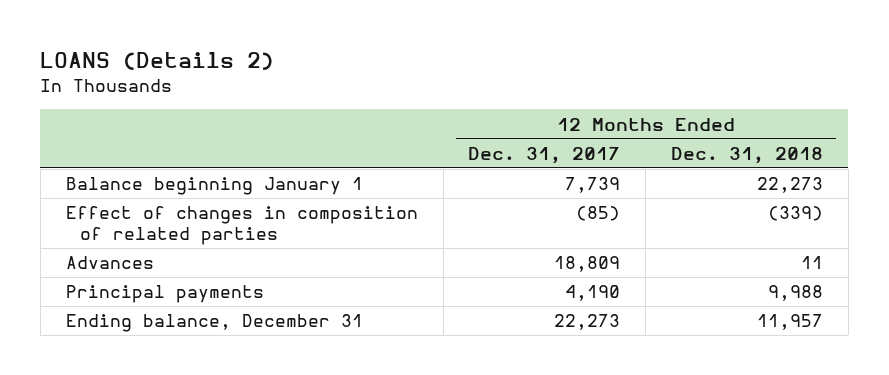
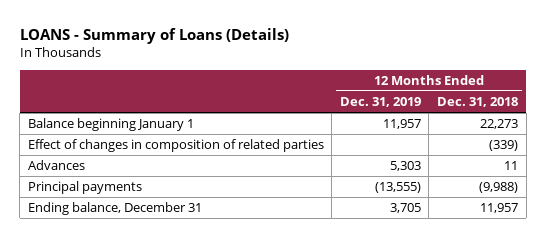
[40,51,275,70] LOANS (Details 2) -> [19,27,289,44] LOANS - Summary of Loans (Details)
[468,146,621,164] Dec. 31, 2017 -> none
none -> [339,97,421,108] Dec. 31, 2019
[768,285,824,302] 9,988 -> [479,182,519,194] (9,988)

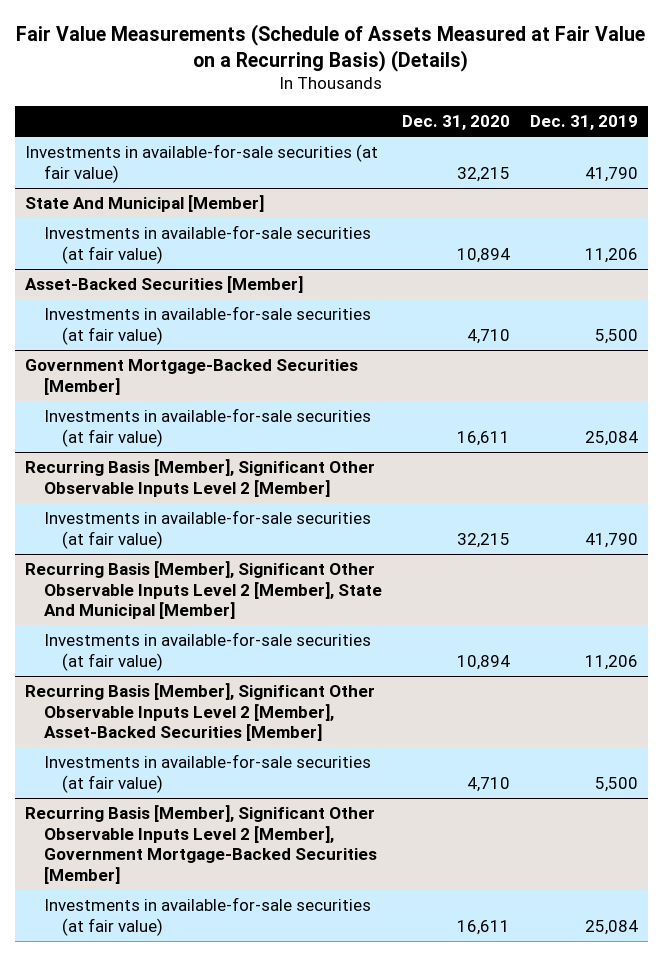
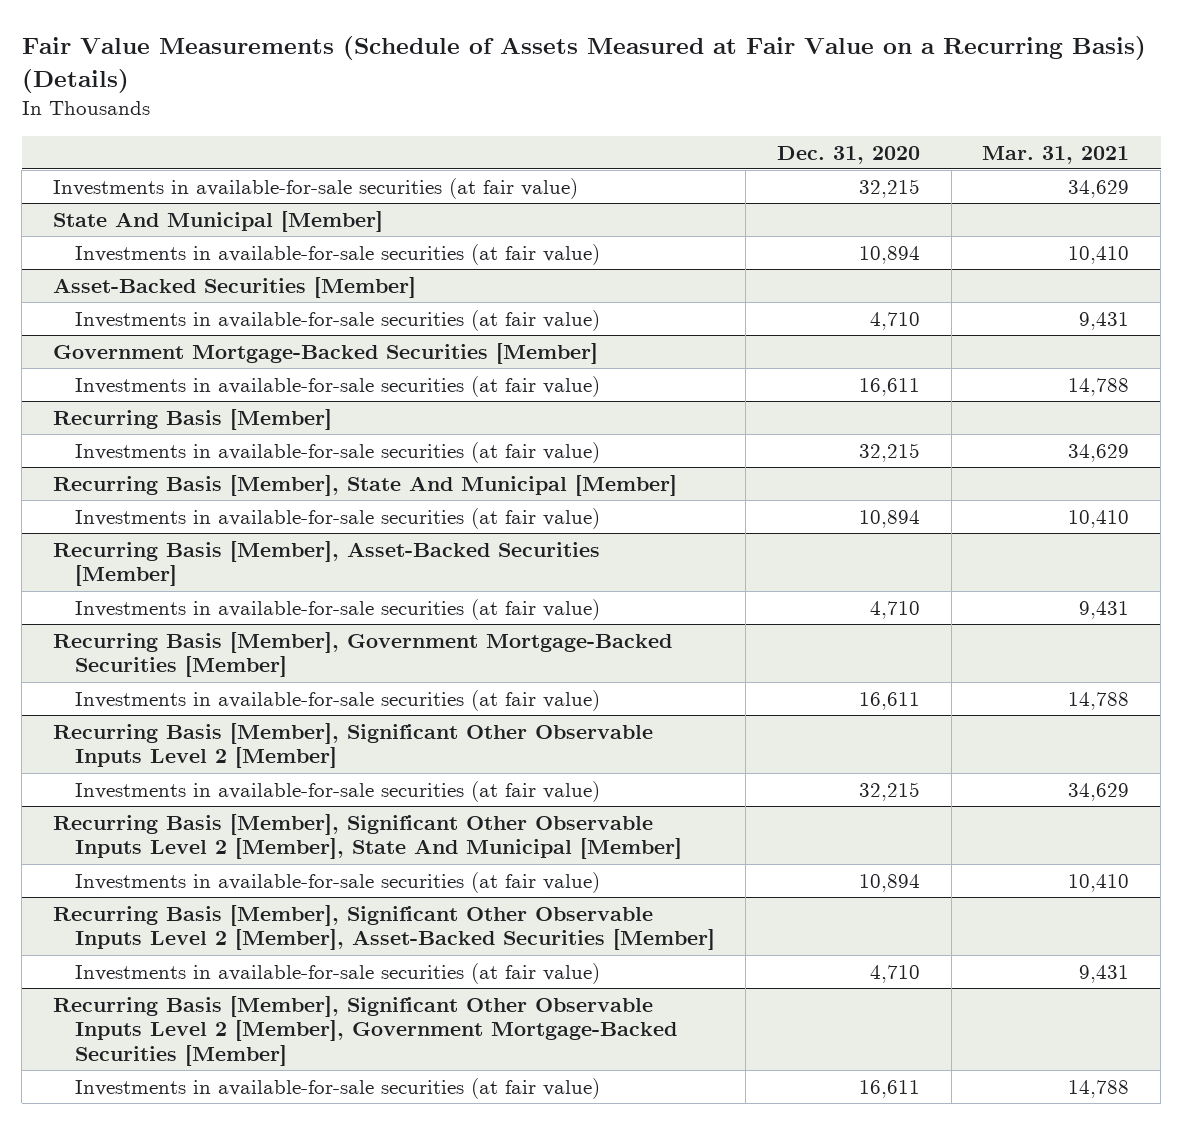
[529,115,638,131] Dec. 31, 2019 -> none
none -> [982,145,1130,164] Mar. 31, 2021
none -> [52,408,332,430] Recurring Basis [Member]
none -> [74,441,600,463] Investments in available-for-sale securities (at fair value)
none -> [52,474,677,496] Recurring Basis [Member], State And Municipal [Member]
none -> [74,507,600,529] Investments in available-for-sale securities (at fair value)
none -> [52,540,600,587] Recurring Basis [Member], Asset-Backed Securities [Member]
none -> [74,598,600,620] Investments in available-for-sale securities (at fair value)
none -> [52,631,672,678] Recurring Basis [Member], Government Mortgage-Backed Securities [Member]
none -> [74,689,600,711] Investments in available-for-sale securities (at fair value)

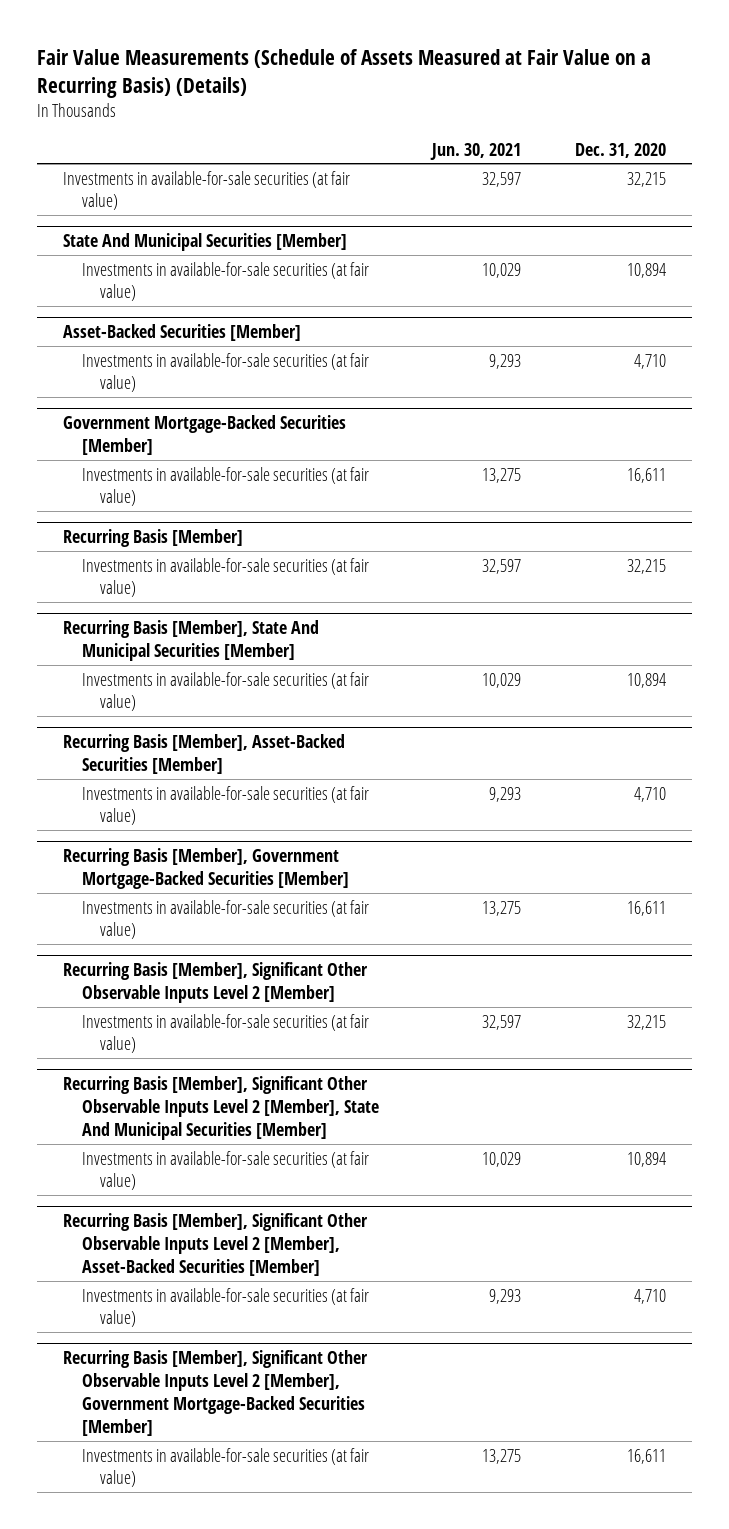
[982,145,1130,164] Mar. 31, 2021 -> none
none -> [430,142,522,160] Jun. 30, 2021
[52,210,383,232] State And Municipal [Member] -> [63,233,348,252] State And Municipal Securities [Member]
[52,474,677,496] Recurring Basis [Member], State And Municipal [Member] -> [63,620,320,661] Recurring Basis [Member], State And Municipal Securities [Member]
[52,813,682,860] Recurring Basis [Member], Significant Other Observable Inputs Level 2 [Member], State And Municipal [Member] -> [63,1076,379,1140] Recurring Basis [Member], Significant Other Observable Inputs Level 2 [Member], State And Municipal Securities [Member]

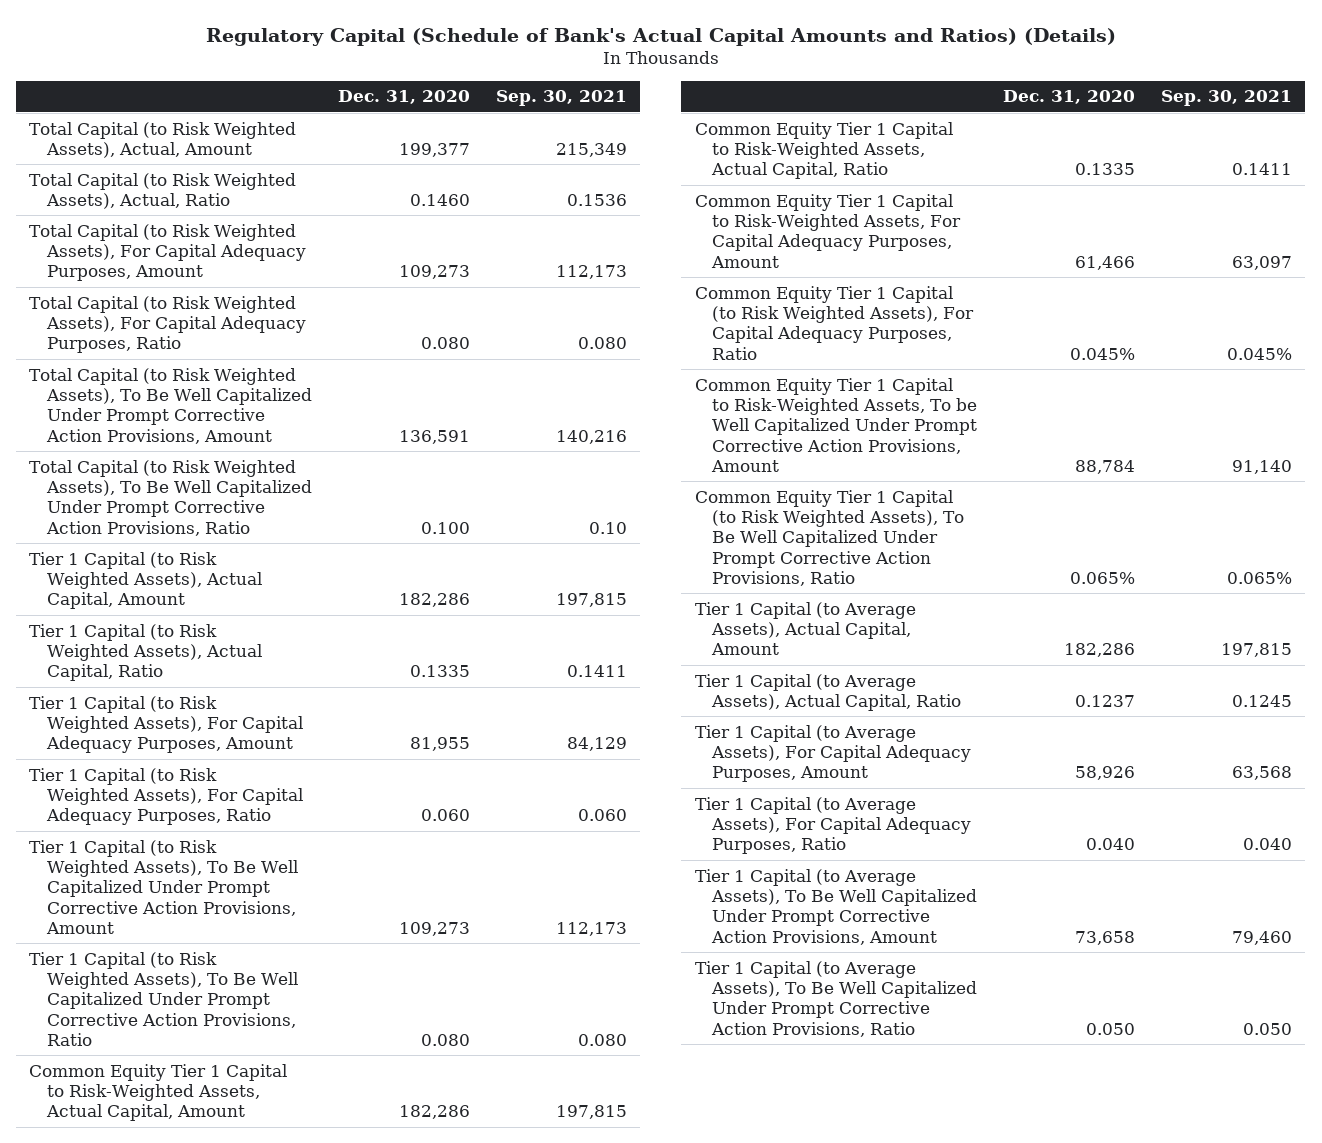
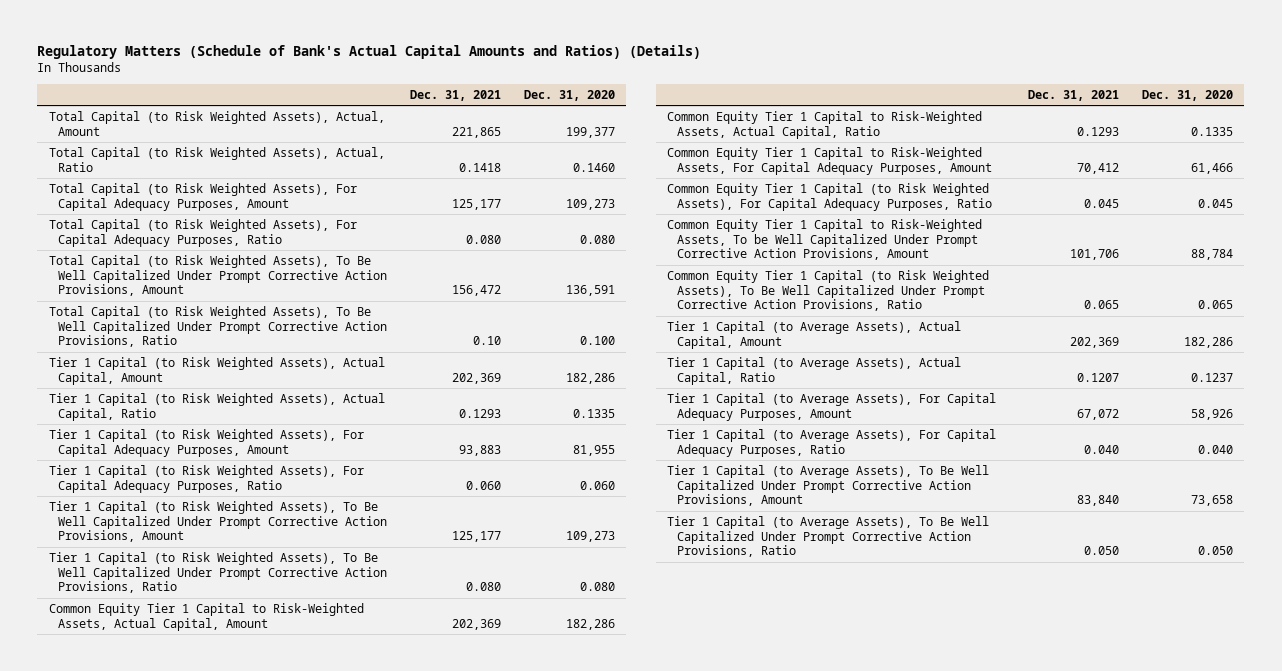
[205,27,1116,46] Regulatory Capital (Schedule of Bank's Actual Capital Amounts and Ratios) (Details) -> [37,45,702,60] Regulatory Matters (Schedule of Bank's Actual Capital Amounts and Ratios) (Details)
[496,90,628,107] Sep. 30, 2021 -> none
none -> [409,89,501,101] Dec. 31, 2021
[1070,347,1136,360] 0.045% -> [1197,198,1233,208] 0.045
[1070,571,1136,584] 0.065% -> [1197,300,1233,310] 0.065

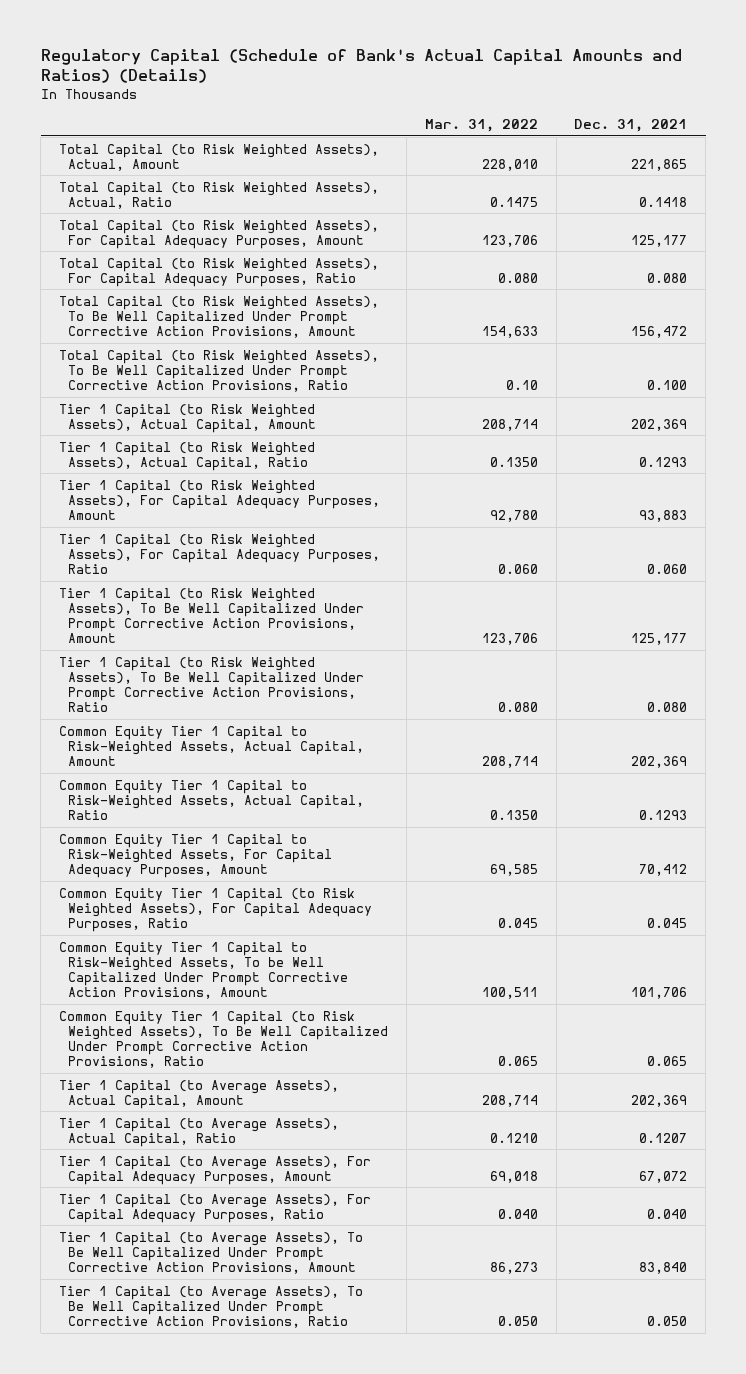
[37,45,702,60] Regulatory Matters (Schedule of Bank's Actual Capital Amounts and Ratios) (Details) -> [40,48,682,84] Regulatory Capital (Schedule of Bank's Actual Capital Amounts and Ratios) (Details)
[523,89,615,101] Dec. 31, 2020 -> none
none -> [424,119,538,133] Mar. 31, 2022
[472,336,501,346] 0.10 -> [647,380,688,391] 0.100

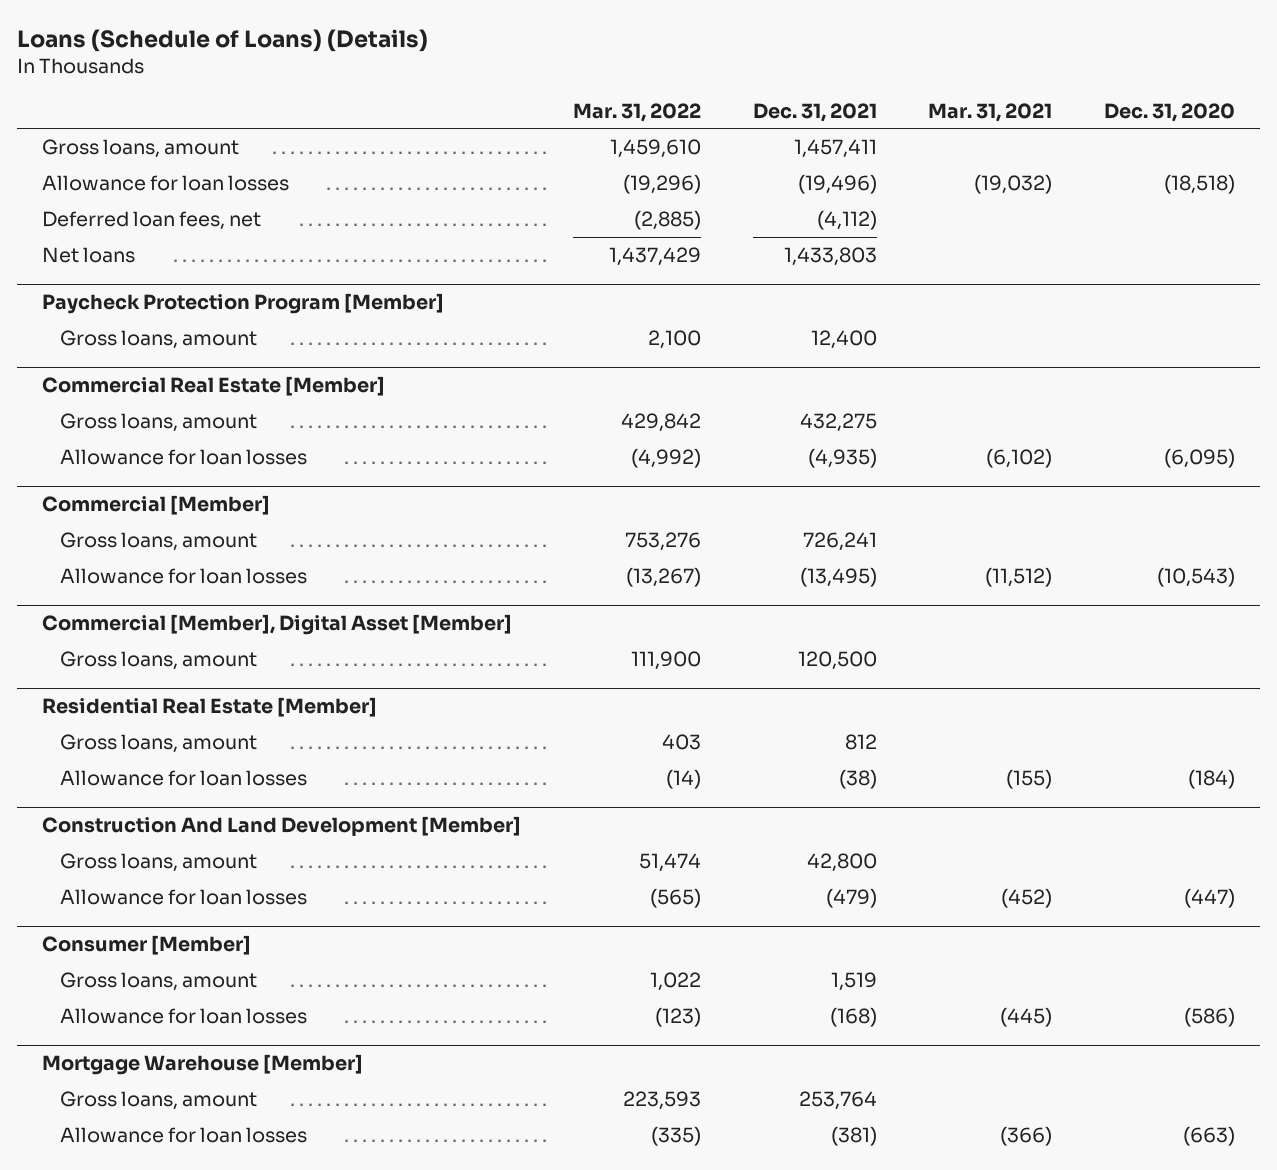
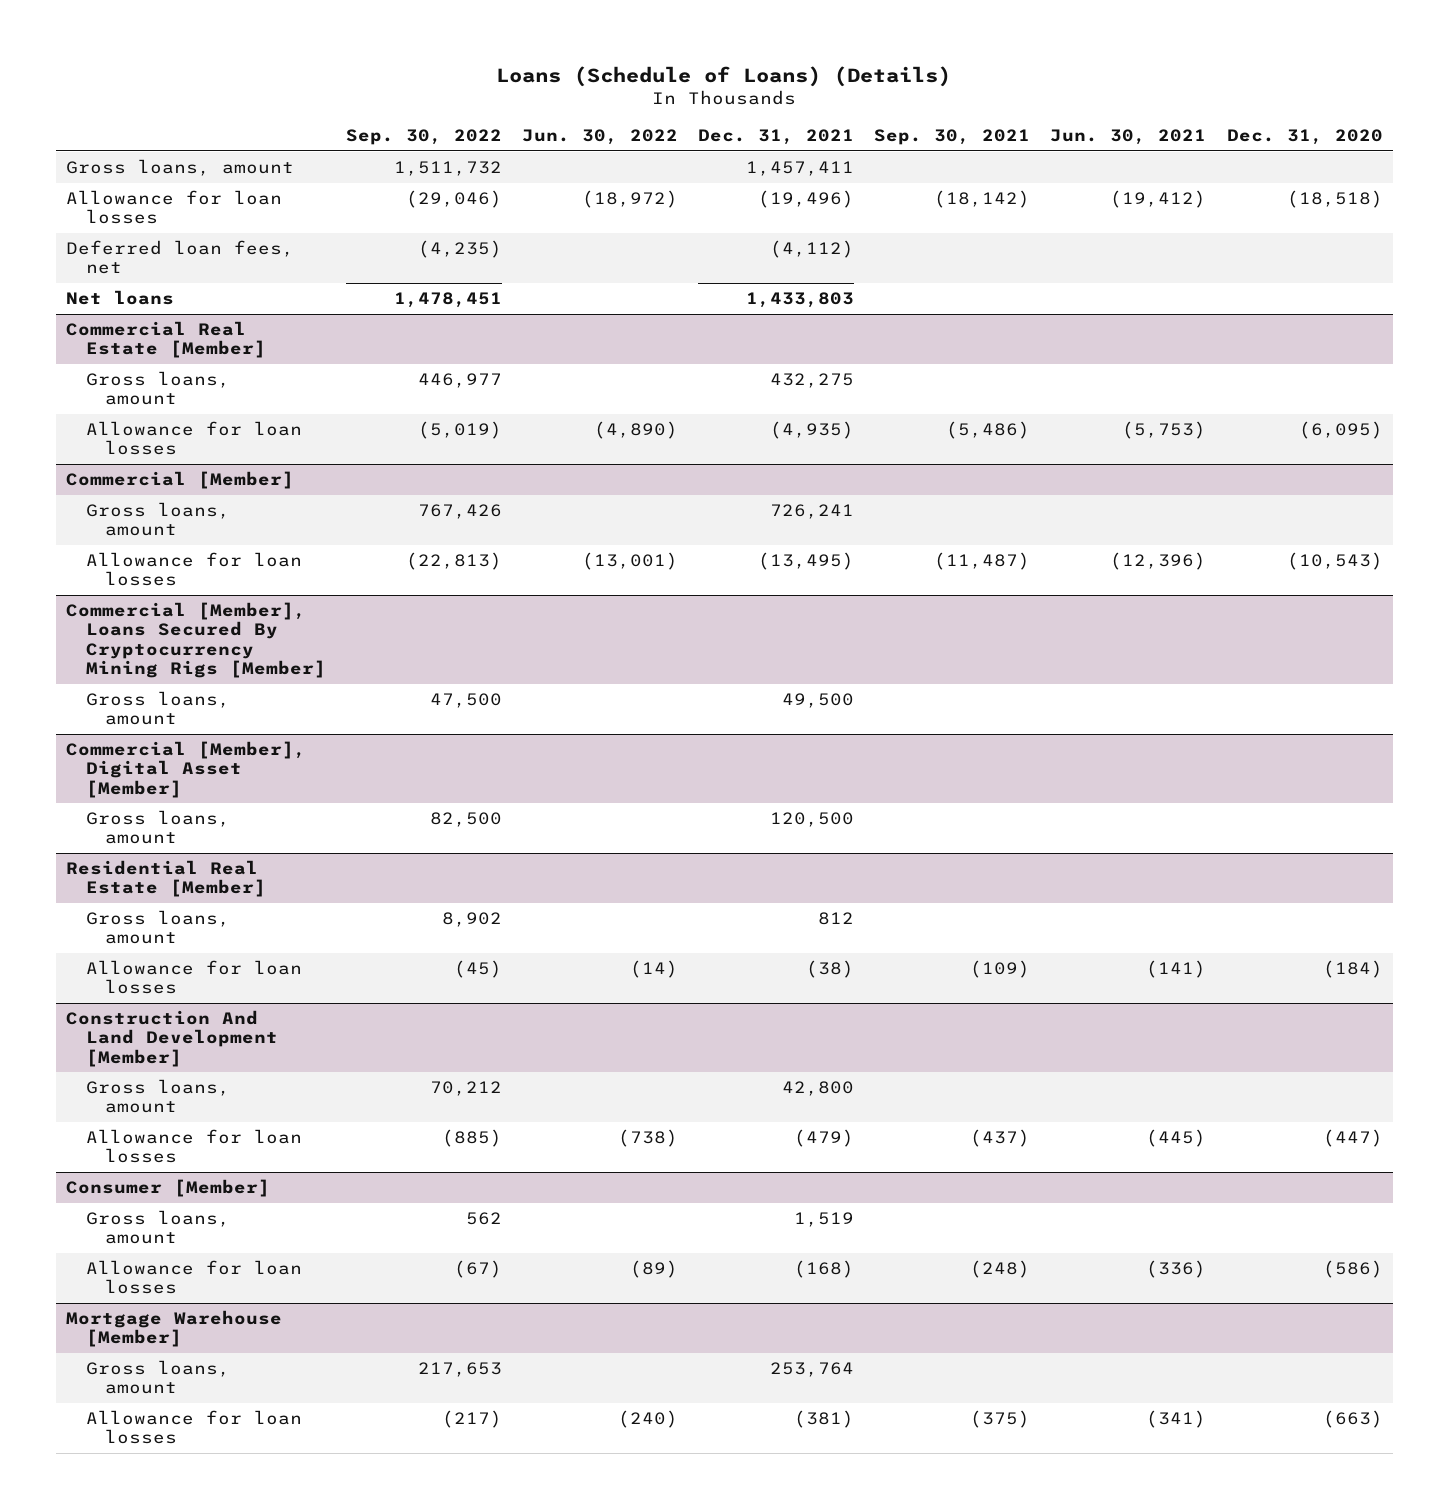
[572,102,701,122] Mar. 31, 2022 -> none
[928,102,1053,122] Mar. 31, 2021 -> none
none -> [345,129,502,146] Sep. 30, 2022
none -> [522,129,679,146] Jun. 30, 2022
none -> [874,129,1031,146] Sep. 30, 2021
none -> [1050,129,1207,146] Jun. 30, 2021
[42,293,445,315] Paycheck Protection Program [Member] -> none
[59,329,257,349] Gross loans, amount -> none
none -> [66,602,326,679] Commercial [Member], Loans Secured By Cryptocurrency Mining Rigs [Member]
none -> [85,691,230,726] Gross loans, amount

